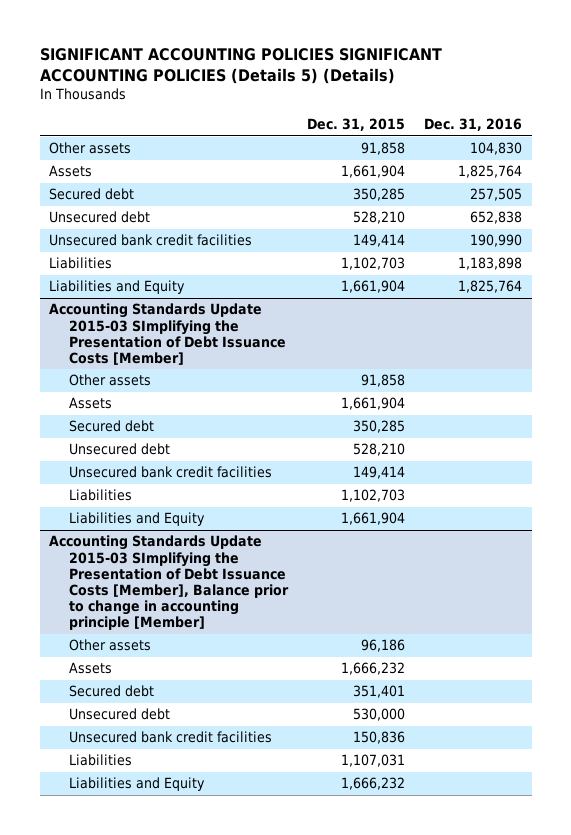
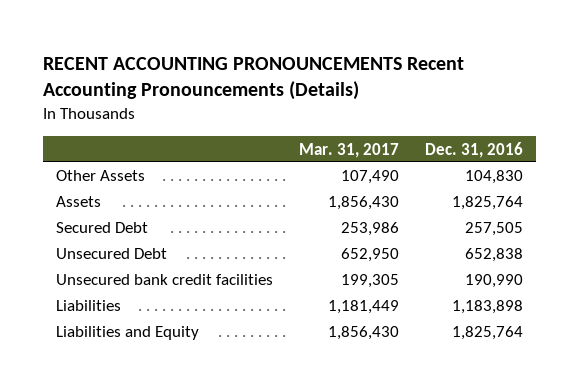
[39,48,442,85] SIGNIFICANT ACCOUNTING POLICIES SIGNIFICANT ACCOUNTING POLICIES (Details 5) (Details) -> [43,56,465,101] RECENT ACCOUNTING PRONOUNCEMENTS Recent Accounting Pronouncements (Details)
[307,117,406,131] Dec. 31, 2015 -> none
none -> [299,142,400,158] Mar. 31, 2017
[49,142,132,155] Other assets -> [56,170,146,182] Other Assets
[49,188,135,201] Secured debt -> [56,222,149,234] Secured Debt
[49,211,151,224] Unsecured debt -> [56,248,168,260] Unsecured Debt
[49,303,287,365] Accounting Standards Update 2015-03 SImplifying the Presentation of Debt Issuance Costs [Member] -> none
[69,374,152,387] Other assets -> none
[69,397,113,410] Assets -> none
[69,420,155,433] Secured debt -> none
[69,443,171,456] Unsecured debt -> none
[69,466,273,479] Unsecured bank credit facilities -> none
[69,489,133,502] Liabilities -> none
[69,512,206,527] Liabilities and Equity -> none
[49,535,290,630] Accounting Standards Update 2015-03 SImplifying the Presentation of Debt Issuance Costs [Member], Balance prior to change in accounting principle [Member] -> none
[69,639,152,652] Other assets -> none
[69,662,113,675] Assets -> none
[69,685,155,698] Secured debt -> none
[69,708,171,721] Unsecured debt -> none
[69,731,273,744] Unsecured bank credit facilities -> none
[69,754,133,767] Liabilities -> none
[69,777,206,792] Liabilities and Equity -> none

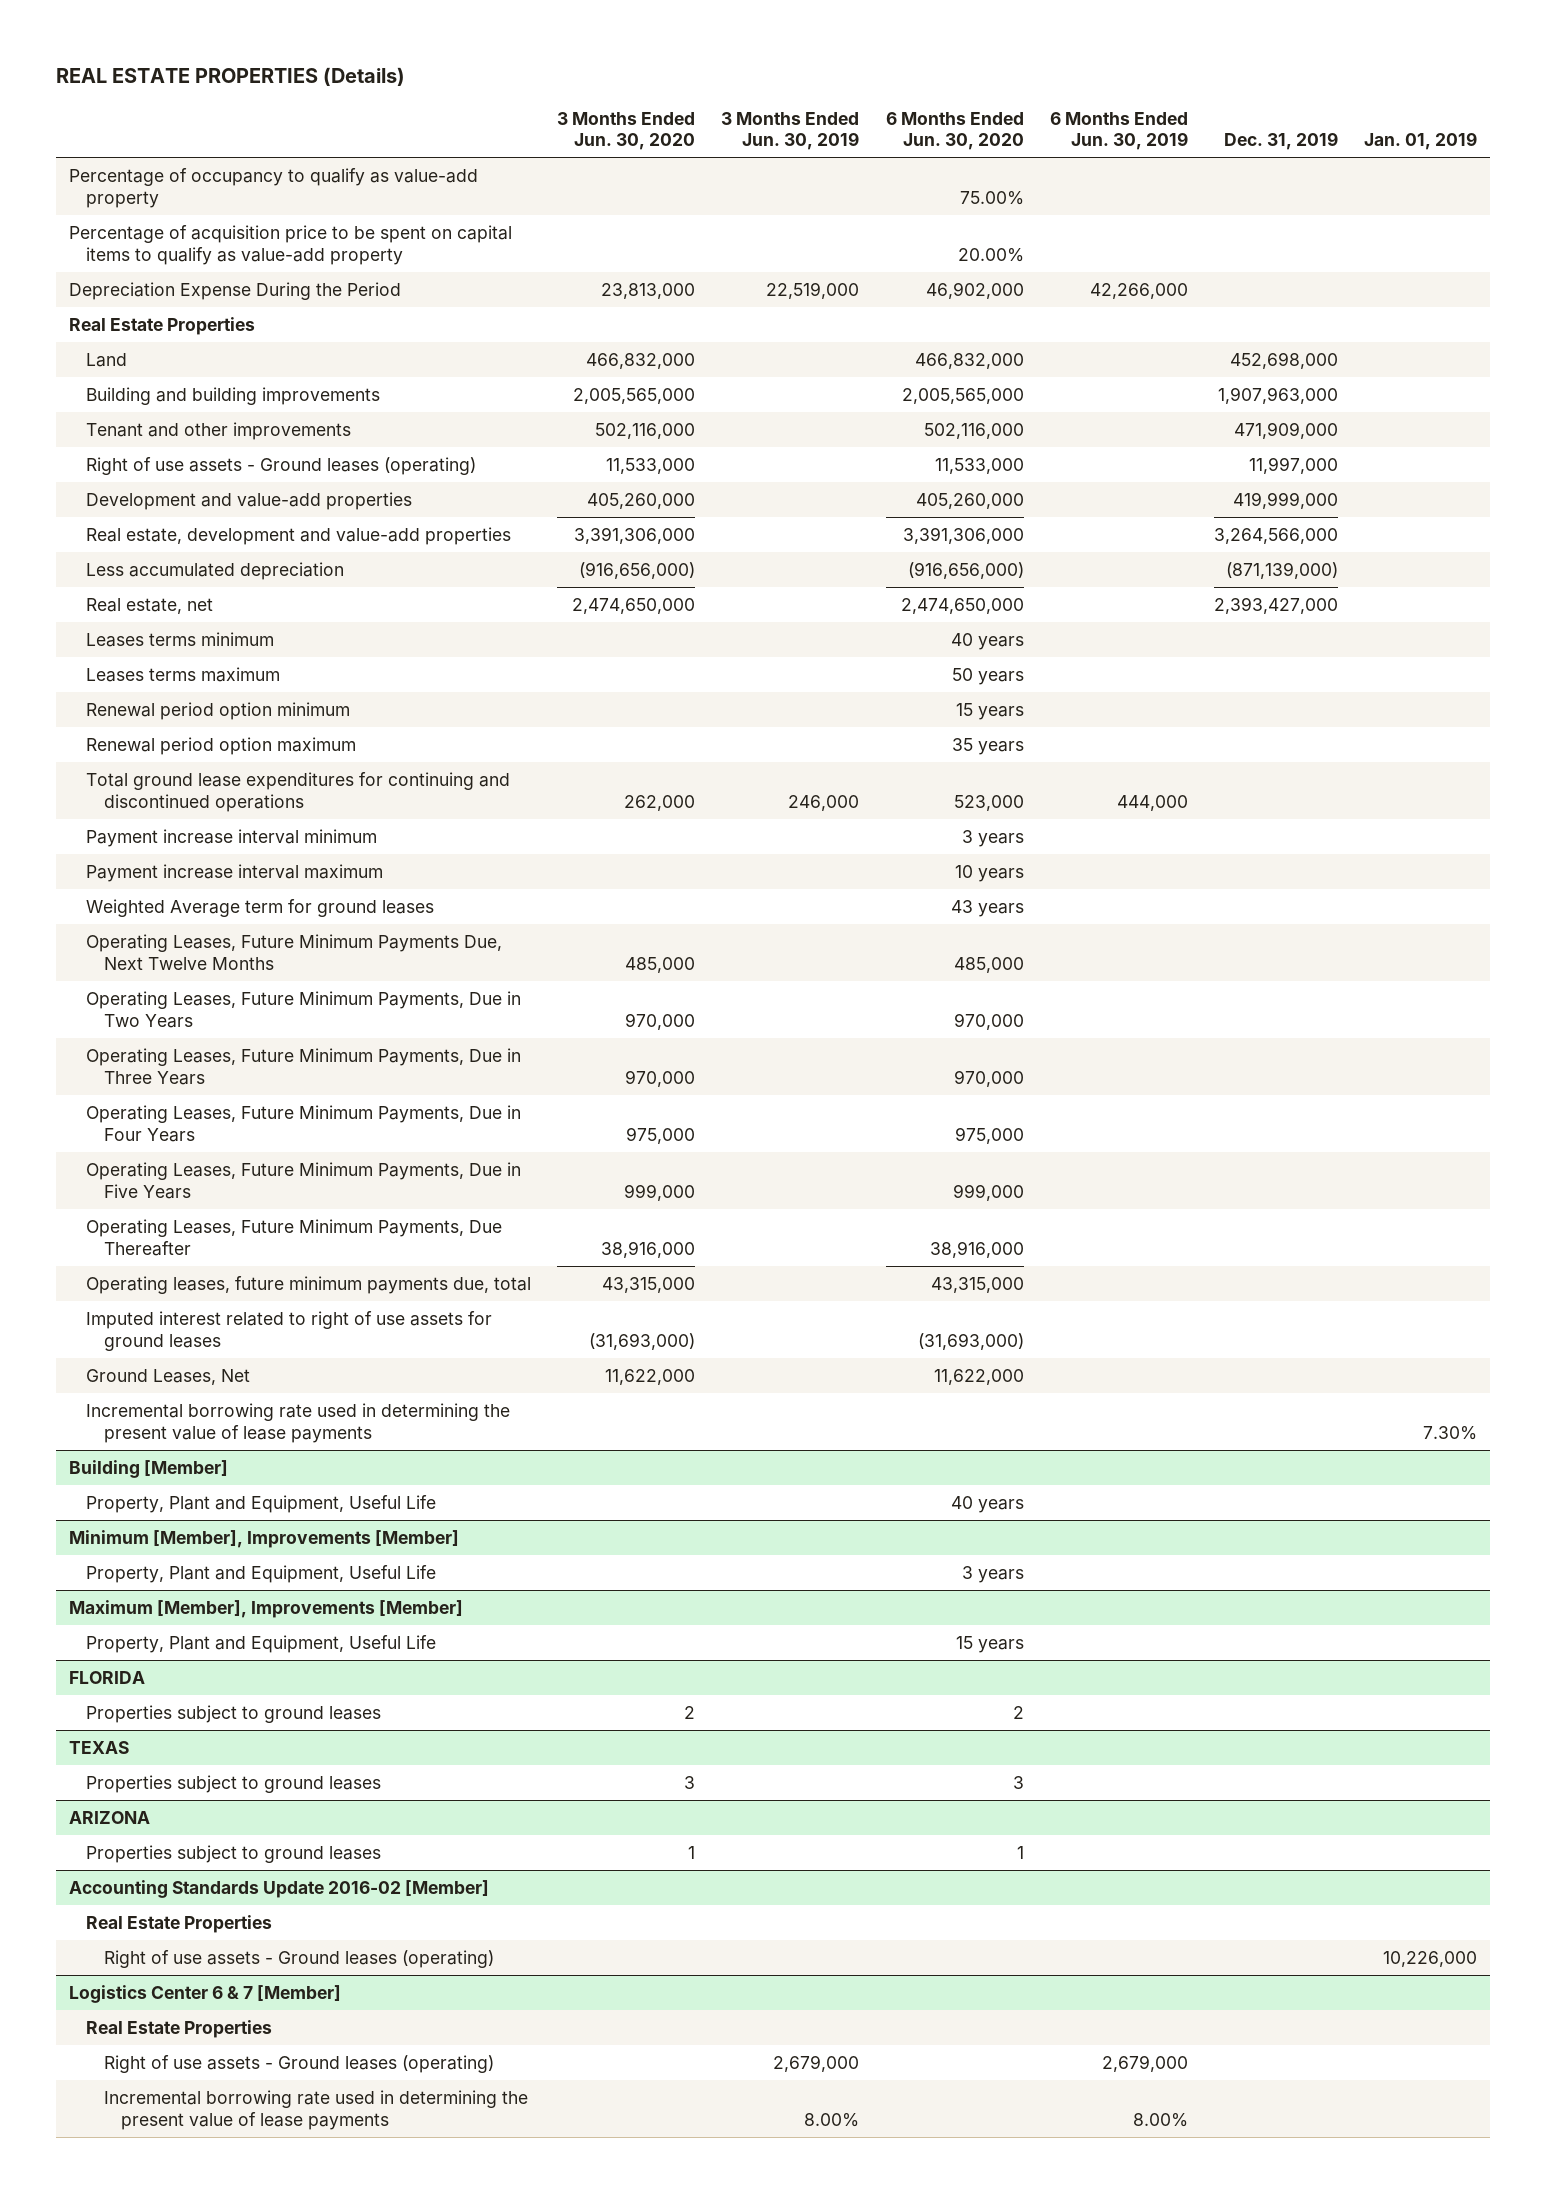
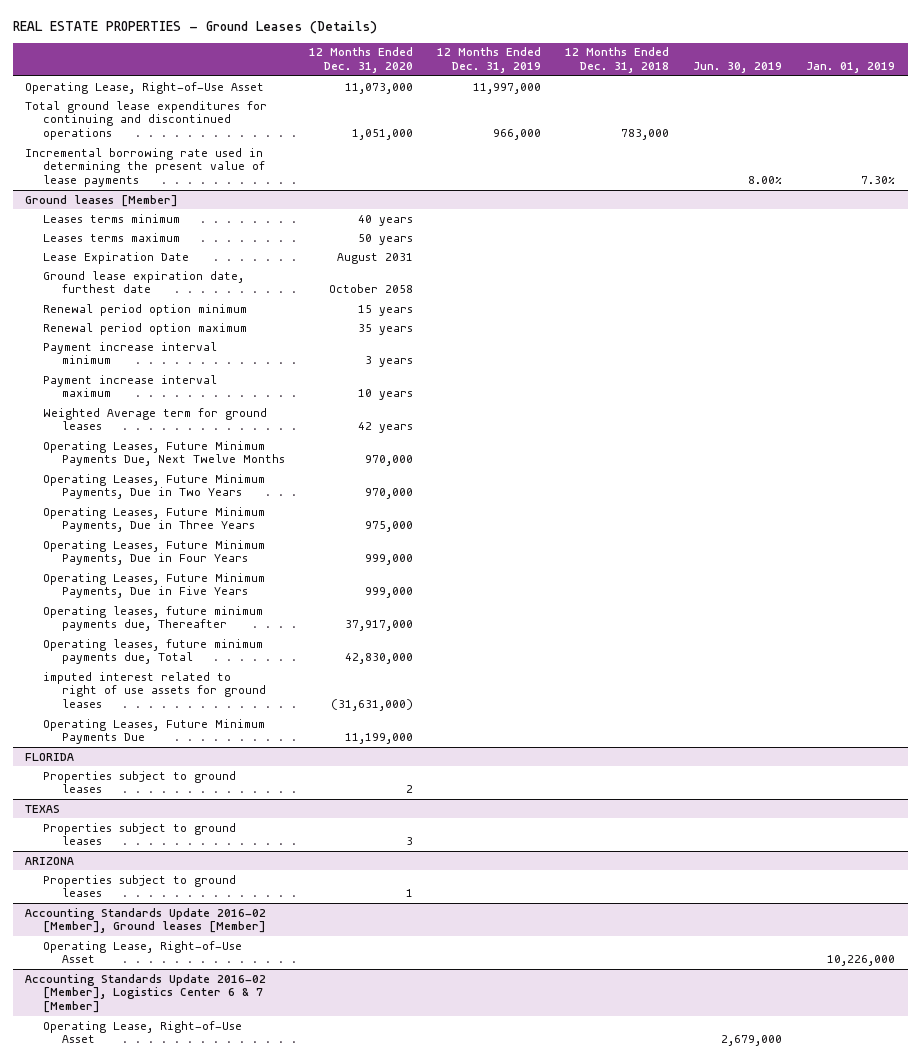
[55,66,405,86] REAL ESTATE PROPERTIES (Details) -> [12,20,377,34] REAL ESTATE PROPERTIES - Ground Leases (Details)
[557,111,696,151] 3 Months Ended Jun. 30, 2020 -> none
[721,111,860,151] 3 Months Ended Jun. 30, 2019 -> none
[885,111,1024,151] 6 Months Ended Jun. 30, 2020 -> none
[1049,111,1188,151] 6 Months Ended Jun. 30, 2019 -> none
[1223,132,1338,151] Dec. 31, 2019 -> none
none -> [309,47,414,74] 12 Months Ended Dec. 31, 2020
none -> [437,47,542,74] 12 Months Ended Dec. 31, 2019
none -> [565,47,670,74] 12 Months Ended Dec. 31, 2018
none -> [693,62,783,74] Jun. 30, 2019
[68,168,478,208] Percentage of occupancy to qualify as value-add property -> none
[68,225,512,265] Percentage of acquisition price to be spent on capital items to qualify as value-add property -> none
[68,282,401,301] Depreciation Expense During the Period -> none
[68,317,255,336] Real Estate Properties -> none
[86,353,128,368] Land -> none
[86,387,381,406] Building and building improvements -> none
[86,422,352,441] Tenant and other improvements -> none
[86,492,413,511] Development and value-add properties -> none
[86,527,512,546] Real estate, development and value-add properties -> none
[86,562,345,581] Less accumulated depreciation -> none
[86,598,214,615] Real estate, net -> none
[86,632,275,648] Leases terms minimum -> none
[86,667,281,683] Leases terms maximum -> none
[86,702,351,721] Renewal period option minimum -> none
[86,737,357,756] Renewal period option maximum -> none
[86,457,477,476] Right of use assets - Ground leases (operating) -> [24,81,264,94] Operating Lease, Right-of-Use Asset
[86,829,378,848] Payment increase interval minimum -> none
[86,864,384,883] Payment increase interval maximum -> none
[86,899,435,918] Weighted Average term for ground leases -> none
[86,934,503,970] Operating Leases, Future Minimum Payments Due, Next Twelve Months -> none
[86,991,522,1028] Operating Leases, Future Minimum Payments, Due in Two Years -> none
[86,1048,522,1085] Operating Leases, Future Minimum Payments, Due in Three Years -> none
[86,1105,522,1142] Operating Leases, Future Minimum Payments, Due in Four Years -> none
[86,1162,522,1199] Operating Leases, Future Minimum Payments, Due in Five Years -> none
[86,1219,503,1256] Operating Leases, Future Minimum Payments, Due Thereafter -> none
[86,1276,532,1295] Operating leases, future minimum payments due, total -> none
[86,1311,493,1351] Imputed interest related to right of use assets for ground leases -> none
[86,1369,251,1386] Ground Leases, Net -> none
[68,1460,228,1479] Building [Member] -> none
[86,1495,437,1514] Property, Plant and Equipment, Useful Life -> none
[68,1530,459,1549] Minimum [Member], Improvements [Member] -> none
[86,1565,437,1584] Property, Plant and Equipment, Useful Life -> none
[68,1600,463,1619] Maximum [Member], Improvements [Member] -> none
[86,1635,437,1654] Property, Plant and Equipment, Useful Life -> none
none -> [24,194,178,207] Ground leases [Member]
none -> [43,213,181,223] Leases terms minimum
none -> [43,232,181,242] Leases terms maximum
none -> [43,251,190,264] Lease Expiration Date
none -> [43,270,245,294] Ground lease expiration date, furthest date
none -> [43,303,248,316] Renewal period option minimum
none -> [43,322,248,335] Renewal period option maximum
none -> [43,341,218,365] Payment increase interval minimum
none -> [43,374,218,398] Payment increase interval maximum
none -> [43,407,268,431] Weighted Average term for ground leases
none -> [43,440,285,467] Operating Leases, Future Minimum Payments Due, Next Twelve Months
none -> [43,473,266,500] Operating Leases, Future Minimum Payments, Due in Two Years
none -> [43,506,266,533] Operating Leases, Future Minimum Payments, Due in Three Years
none -> [43,539,266,566] Operating Leases, Future Minimum Payments, Due in Four Years
none -> [43,572,266,599] Operating Leases, Future Minimum Payments, Due in Five Years
none -> [43,605,264,632] Operating leases, future minimum payments due, Thereafter
none -> [43,638,264,665] Operating leases, future minimum payments due, Total
none -> [43,671,266,709] imputed interest related to right of use assets for ground leases
none -> [43,718,266,745] Operating Leases, Future Minimum Payments Due
[86,1915,273,1934] Real Estate Properties -> none
[86,2020,273,2039] Real Estate Properties -> none
[103,2090,528,2130] Incremental borrowing rate used in determining the present value of lease payments -> none
[68,1880,489,1899] Accounting Standards Update 2016-02 [Member] -> [24,907,267,934] Accounting Standards Update 2016-02 [Member], Ground leases [Member]
[103,1950,494,1969] Right of use assets - Ground leases (operating) -> [43,940,243,964] Operating Lease, Right-of-Use Asset
[68,1985,341,2004] Logistics Center 6 & 7 [Member] -> [24,973,266,1014] Accounting Standards Update 2016-02 [Member], Logistics Center 6 & 7 [Member]
[103,2055,494,2074] Right of use assets - Ground leases (operating) -> [43,1020,243,1044] Operating Lease, Right-of-Use Asset

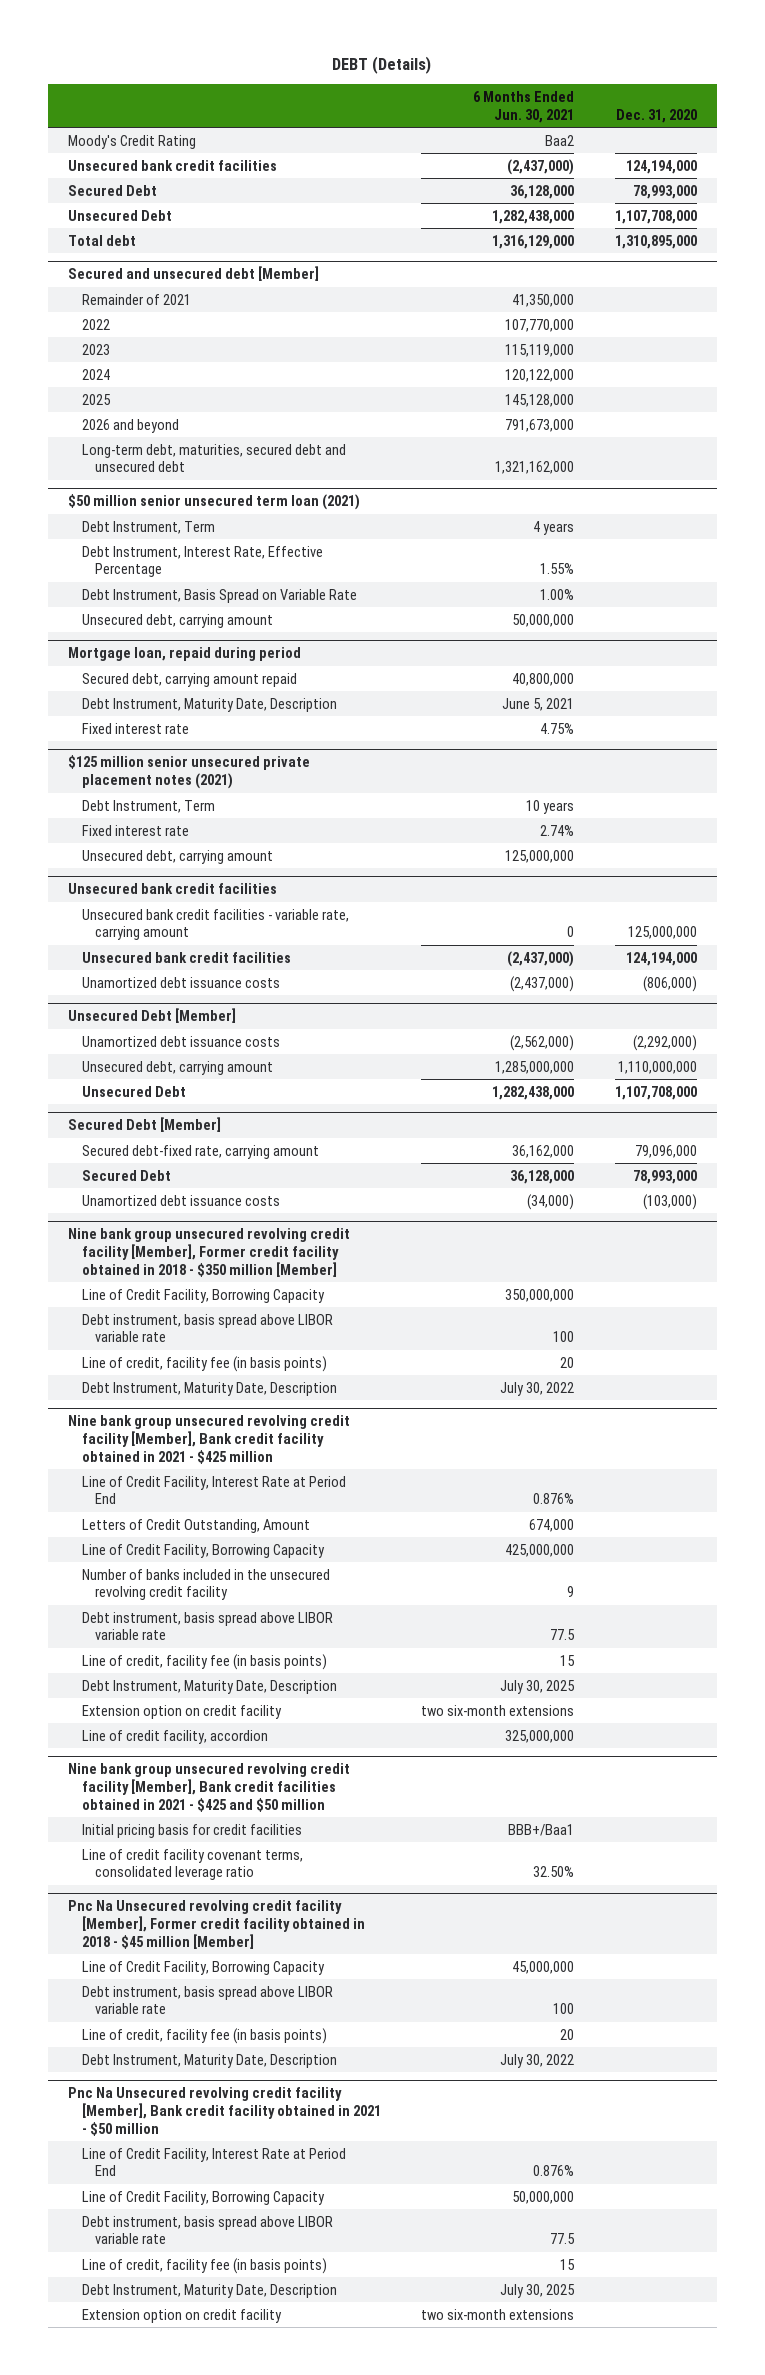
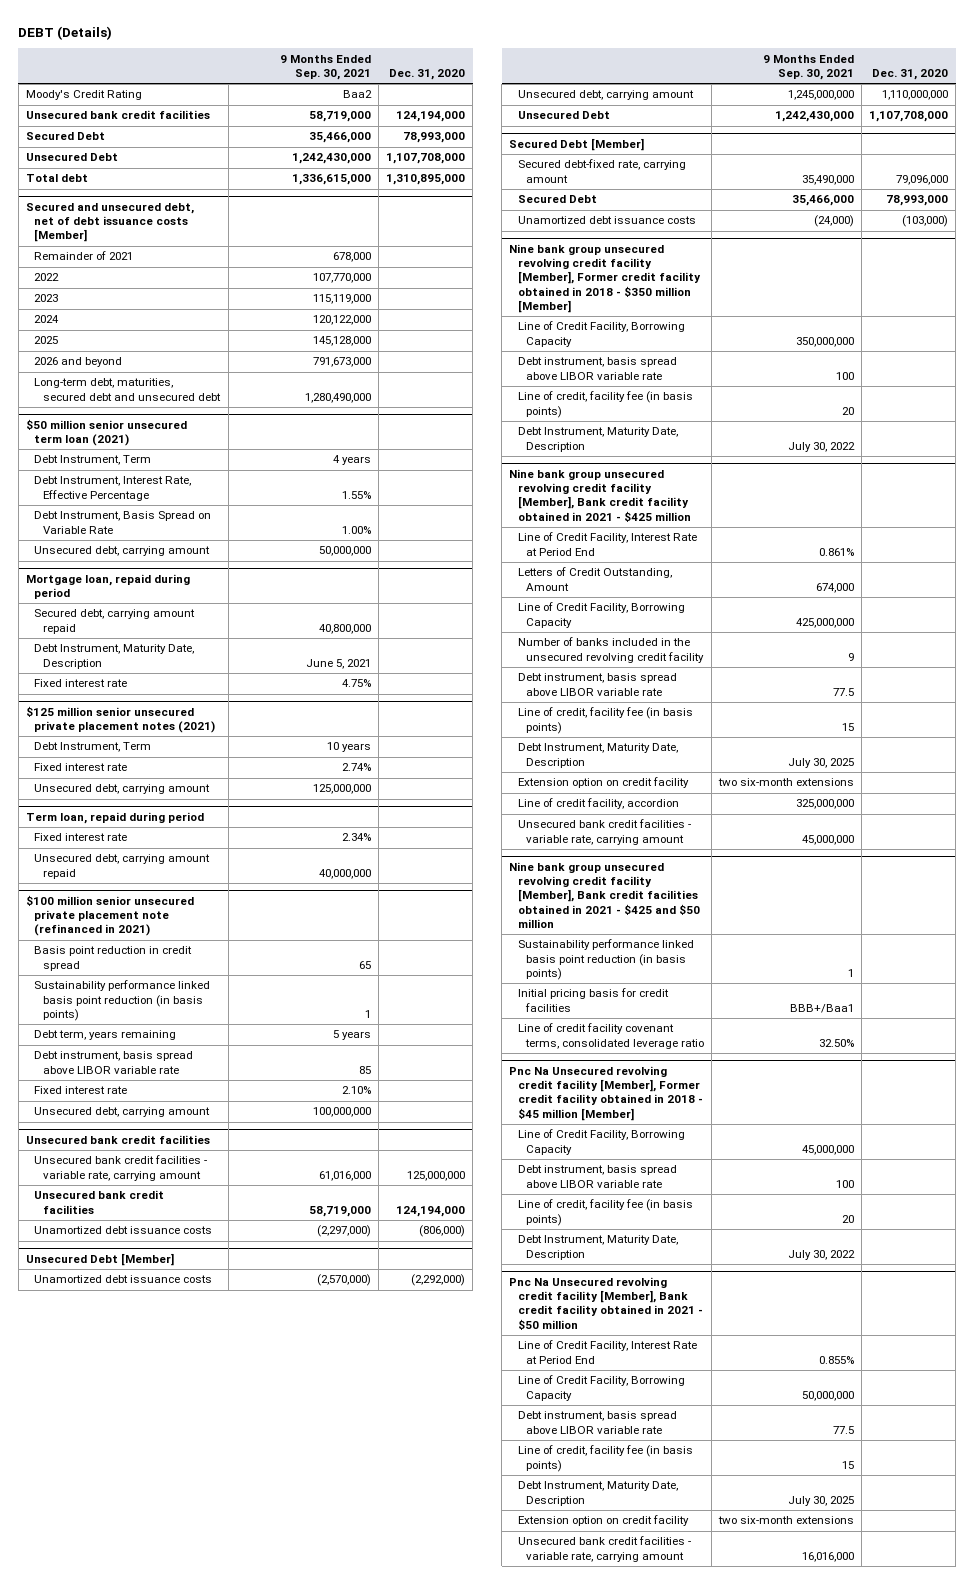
[473,91,575,123] 6 Months Ended Jun. 30, 2021 -> none
none -> [279,54,371,81] 9 Months Ended Sep. 30, 2021
[68,266,320,282] Secured and unsecured debt [Member] -> [26,202,195,243] Secured and unsecured debt, net of debt issuance costs [Member]
none -> [26,811,205,824] Term loan, repaid during period
none -> [34,833,128,842] Fixed interest rate
none -> [34,854,211,879] Unsecured debt, carrying amount repaid
none -> [26,894,195,937] $100 million senior unsecured private placement note (refinanced in 2021)
none -> [34,946,193,971] Basis point reduction in credit spread
none -> [34,980,211,1022] Sustainability performance linked basis point reduction (in basis points)
none -> [34,1030,177,1041] Debt term, years remaining
none -> [34,1051,194,1074] Debt instrument, basis spread above LIBOR variable rate
none -> [34,1086,128,1095] Fixed interest rate
none -> [34,1107,211,1118] Unsecured debt, carrying amount
none -> [517,819,691,845] Unsecured bank credit facilities - variable rate, carrying amount
none -> [517,939,694,981] Sustainability performance linked basis point reduction (in basis points)
none -> [517,1536,691,1562] Unsecured bank credit facilities - variable rate, carrying amount

